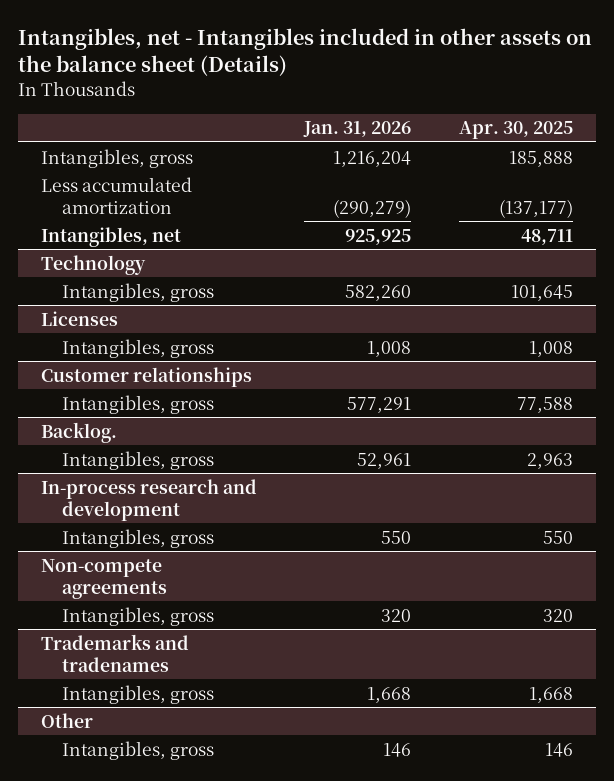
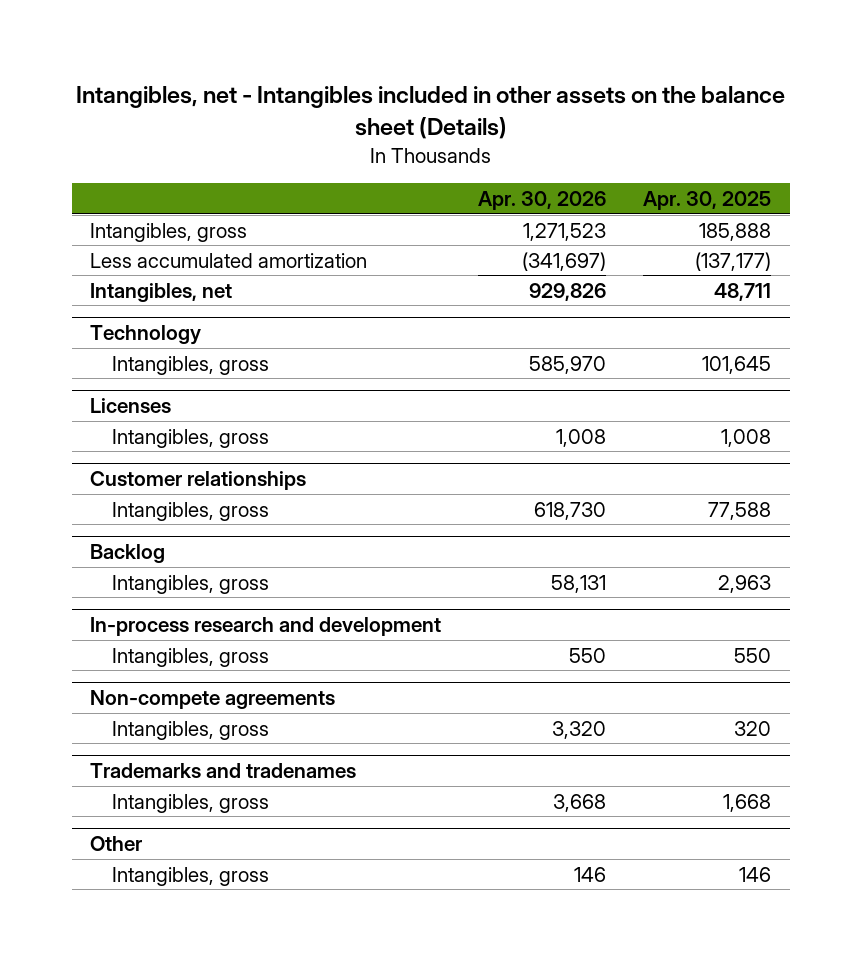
[303,121,412,138] Jan. 31, 2026 -> none
none -> [478,190,607,210] Apr. 30, 2026
[41,421,118,443] Backlog. -> [90,544,166,564] Backlog

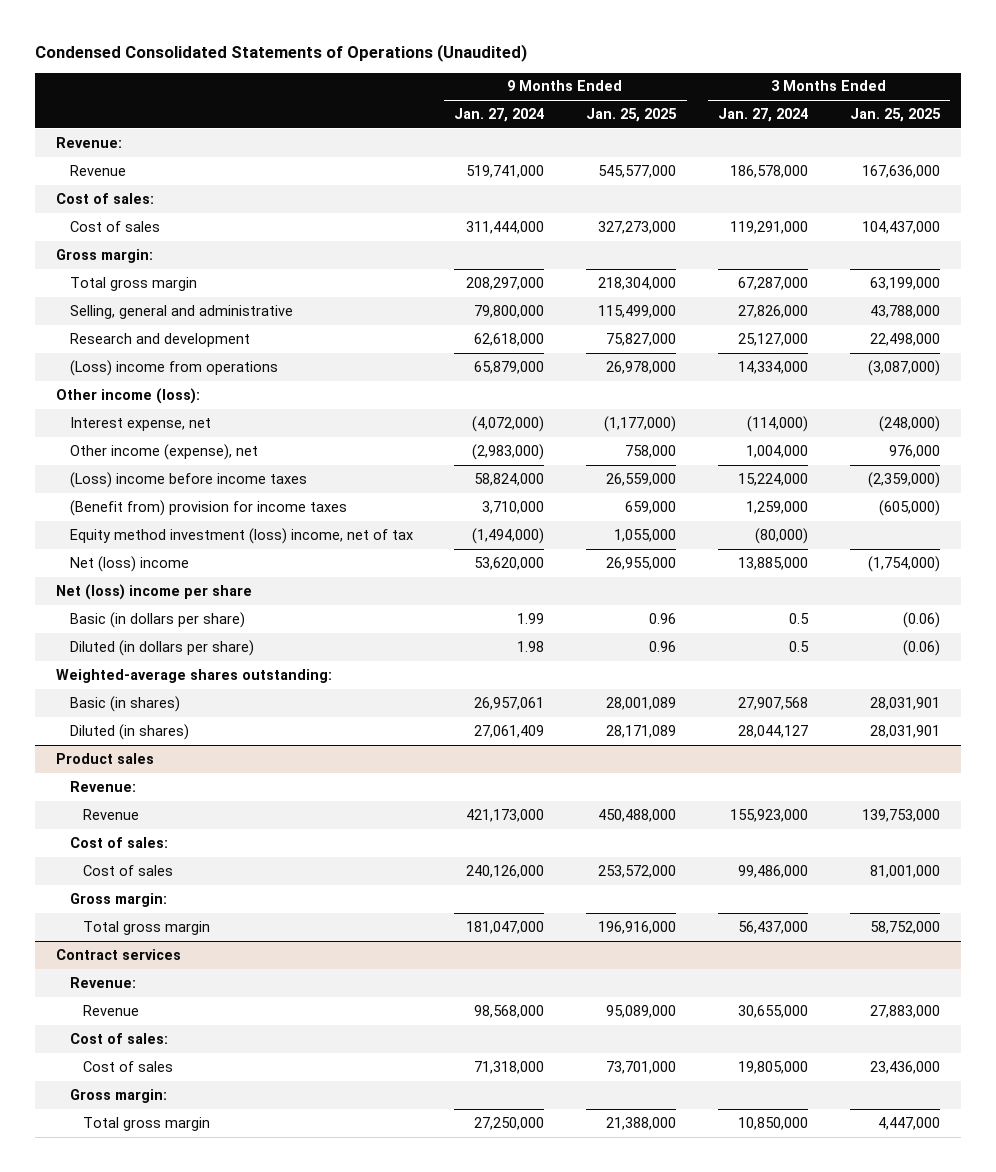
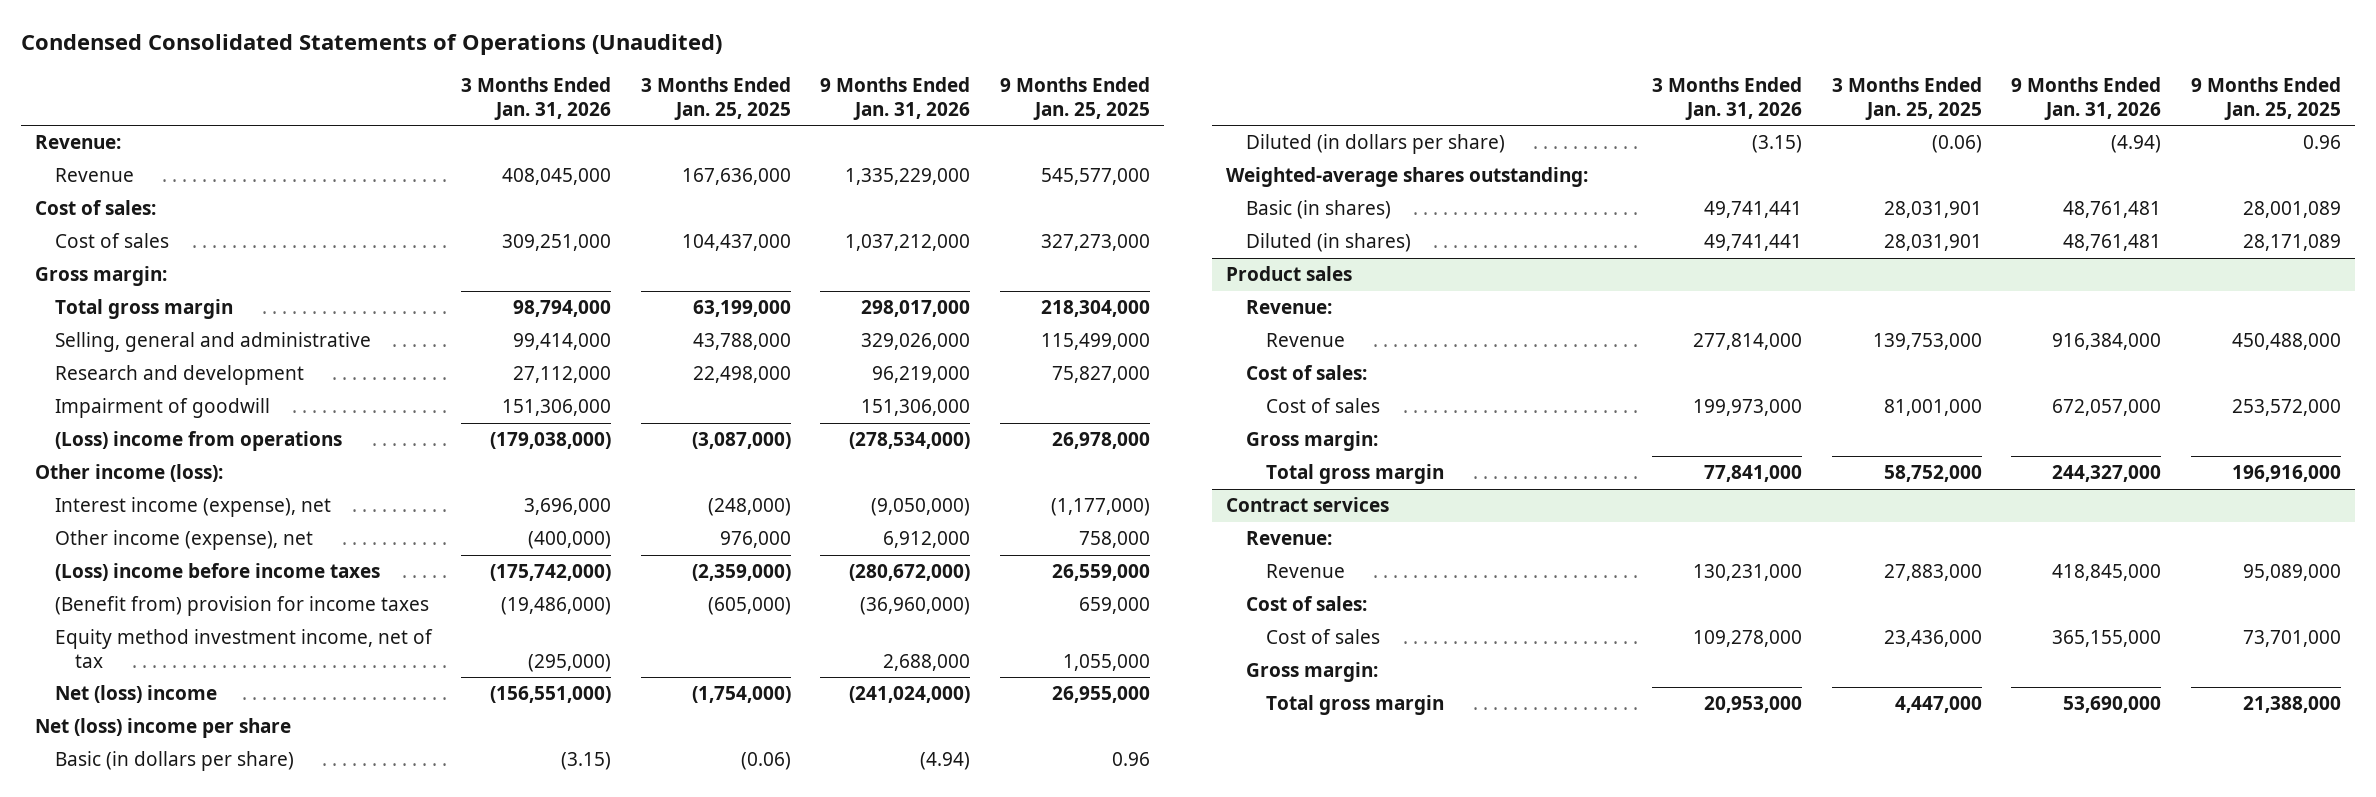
[454,108,545,123] Jan. 27, 2024 -> none
[717,108,808,123] Jan. 27, 2024 -> none
none -> [461,77,612,121] 3 Months Ended Jan. 31, 2026
none -> [820,77,971,121] 9 Months Ended Jan. 31, 2026
none -> [55,398,271,419] Impairment of goodwill
[69,416,211,431] Interest expense, net -> [55,497,332,518] Interest income (expense), net
[69,527,413,544] Equity method investment (loss) income, net of tax -> [55,629,434,669] Equity method investment income, net of tax

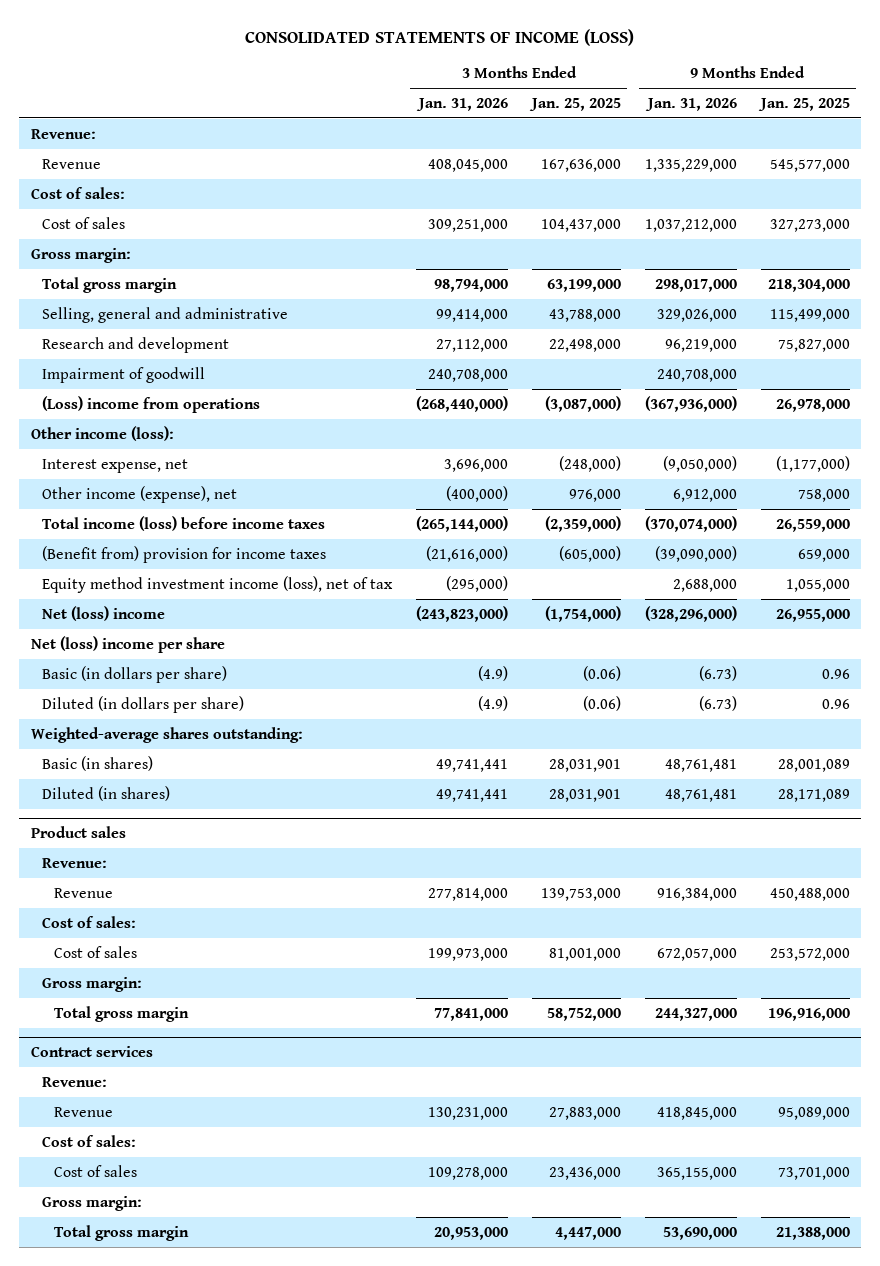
[20,33,722,55] Condensed Consolidated Statements of Operations (Unaudited) -> [245,29,635,47] CONSOLIDATED STATEMENTS OF INCOME (LOSS)
[502,399,612,417] 151,306,000 -> [428,368,509,382] 240,708,000
[861,399,971,417] 151,306,000 -> [656,368,737,382] 240,708,000
[490,432,612,450] (179,038,000) -> [416,395,509,412] (268,440,000)
[849,432,971,450] (278,534,000) -> [644,395,737,412] (367,936,000)
[55,497,332,518] Interest income (expense), net -> [42,458,189,473] Interest expense, net
[55,563,381,582] (Loss) income before income taxes -> [42,515,326,531] Total income (loss) before income taxes
[490,564,612,582] (175,742,000) -> [416,515,509,532] (265,144,000)
[849,564,971,582] (280,672,000) -> [644,515,737,532] (370,074,000)
[501,597,612,616] (19,486,000) -> [426,545,509,562] (21,616,000)
[860,597,971,616] (36,960,000) -> [654,545,737,562] (39,090,000)
[55,629,434,669] Equity method investment income, net of tax -> [42,575,394,593] Equity method investment income (loss), net of tax
[490,686,612,704] (156,551,000) -> [416,605,509,622] (243,823,000)
[849,686,971,704] (241,024,000) -> [644,605,737,622] (328,296,000)
[561,752,612,771] (3.15) -> [478,665,509,681] (4.9)
[920,752,971,771] (4.94) -> [698,665,737,681] (6.73)
[1752,135,1803,154] (3.15) -> [478,695,509,711] (4.9)
[2111,135,2162,154] (4.94) -> [698,695,737,711] (6.73)

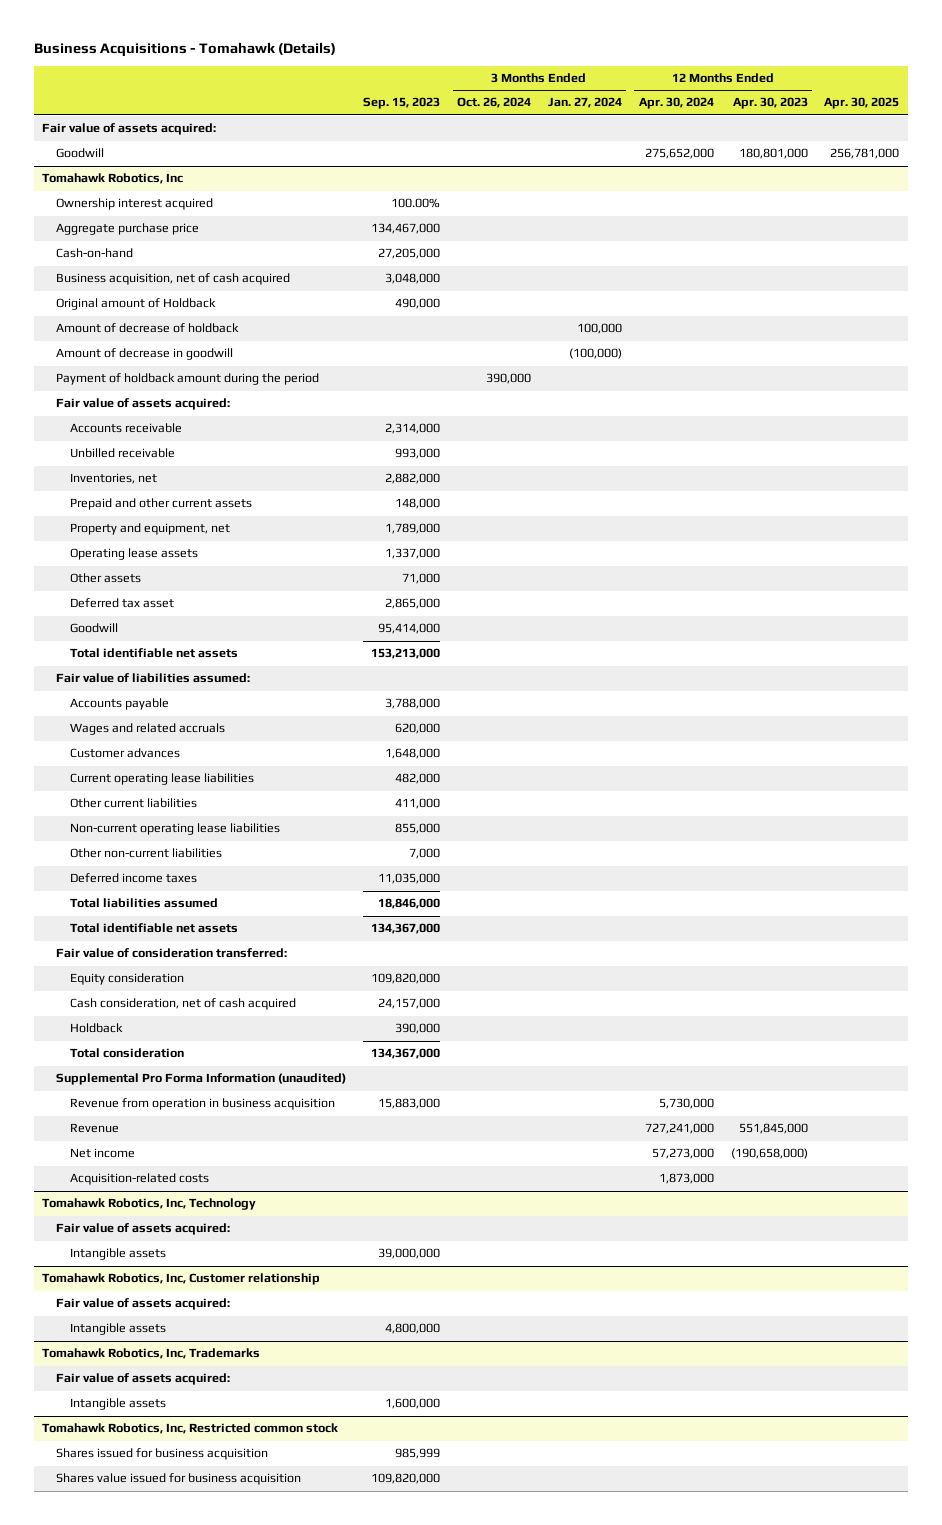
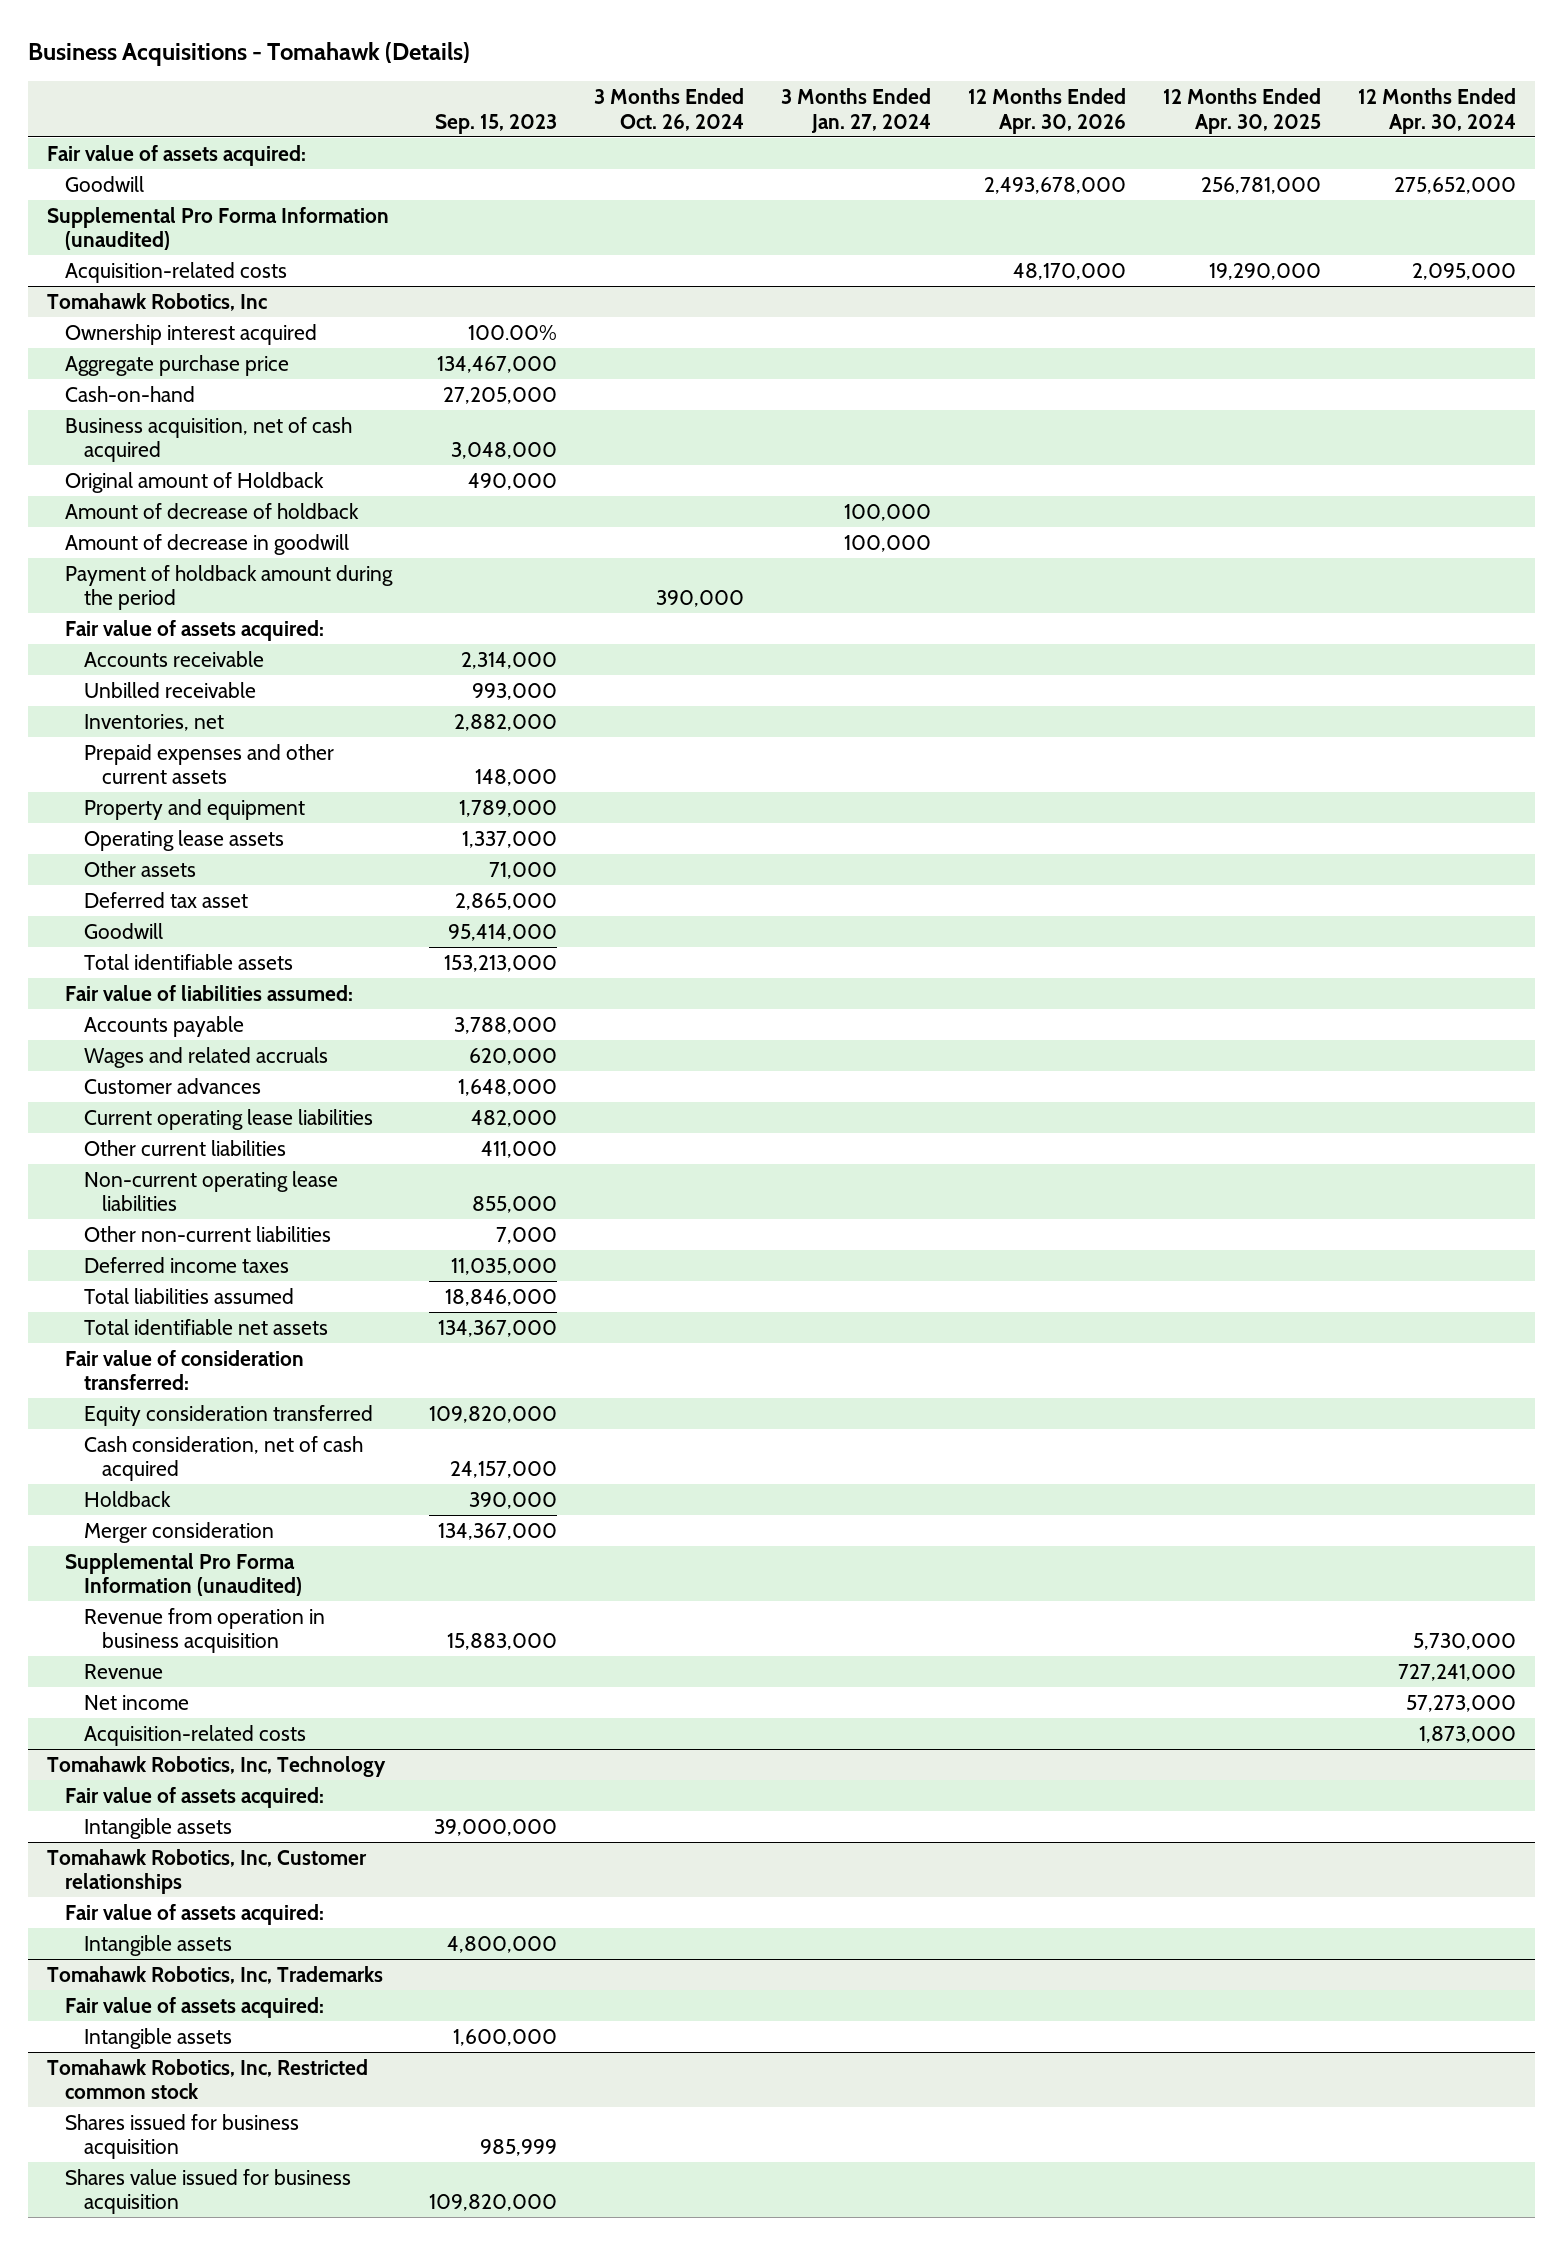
[732,97,808,110] Apr. 30, 2023 -> none
[824,97,900,110] Apr. 30, 2025 -> none
none -> [968,87,1127,134] 12 Months Ended Apr. 30, 2026
none -> [1163,87,1322,134] 12 Months Ended Apr. 30, 2025
none -> [46,206,389,251] Supplemental Pro Forma Information (unaudited)
none -> [65,261,288,283] Acquisition-related costs
[568,348,622,360] (100,000) -> [844,534,932,552] 100,000
[69,498,252,511] Prepaid and other current assets -> [83,743,334,785] Prepaid expenses and other current assets
[69,523,230,536] Property and equipment, net -> [83,798,305,820] Property and equipment
[69,648,238,659] Total identifiable net assets -> [83,953,293,970] Total identifiable assets
[69,973,184,986] Equity consideration -> [83,1404,373,1426] Equity consideration transferred
[69,1048,184,1059] Total consideration -> [83,1521,274,1543] Merger consideration
[42,1273,321,1286] Tomahawk Robotics, Inc, Customer relationship -> [46,1848,367,1895] Tomahawk Robotics, Inc, Customer relationships

